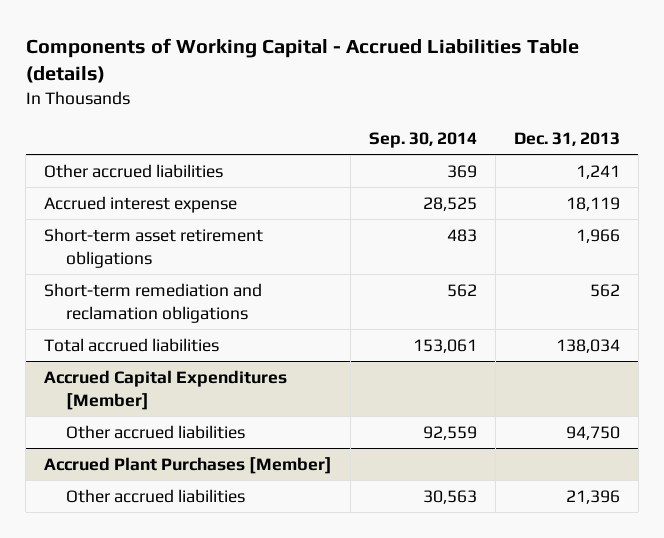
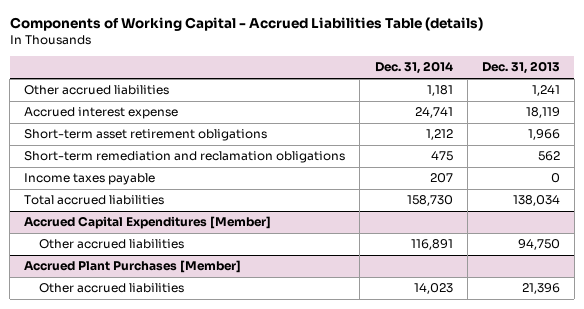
[368,131,477,148] Sep. 30, 2014 -> none
none -> [374,61,453,75] Dec. 31, 2014
none -> [24,173,156,186] Income taxes payable

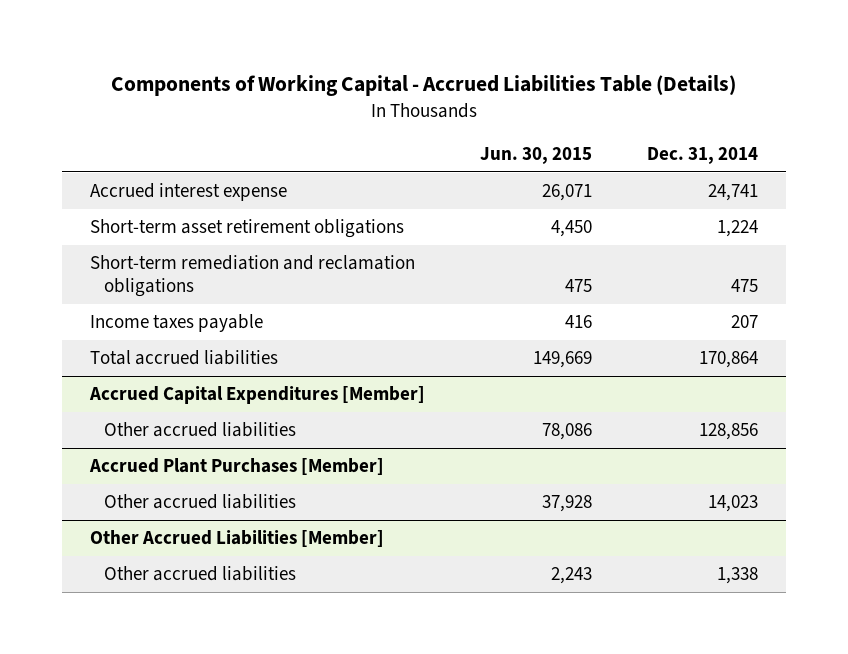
[9,17,483,32] Components of Working Capital - Accrued Liabilities Table (details) -> [110,75,736,97] Components of Working Capital - Accrued Liabilities Table (Details)
[481,61,560,75] Dec. 31, 2013 -> none
none -> [479,146,592,164] Jun. 30, 2015
[24,85,170,96] Other accrued liabilities -> none
[425,129,453,141] 1,212 -> [716,220,758,238] 1,224
[406,195,453,207] 158,730 -> [698,351,758,369] 170,864
[410,239,453,251] 116,891 -> [698,423,758,441] 128,856
none -> [89,530,384,548] Other Accrued Liabilities [Member]
none -> [103,566,296,582] Other accrued liabilities

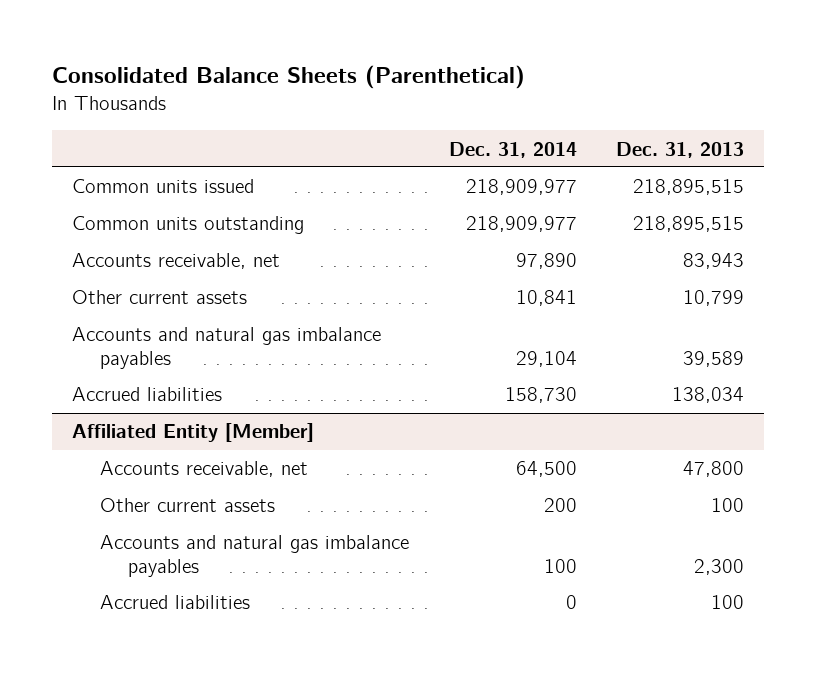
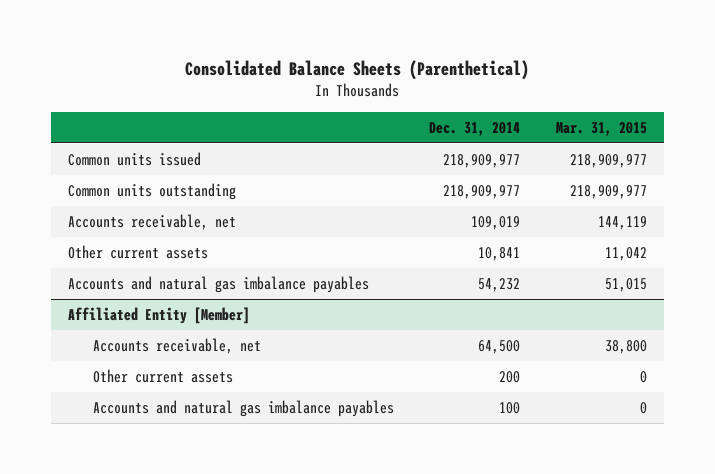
[616,141,745,158] Dec. 31, 2013 -> none
none -> [555,121,647,136] Mar. 31, 2015
[515,253,577,270] 97,890 -> [471,215,521,230] 109,019
[71,387,222,402] Accrued liabilities -> none
[515,350,577,367] 29,104 -> [478,277,521,292] 54,232
[99,595,250,610] Accrued liabilities -> none

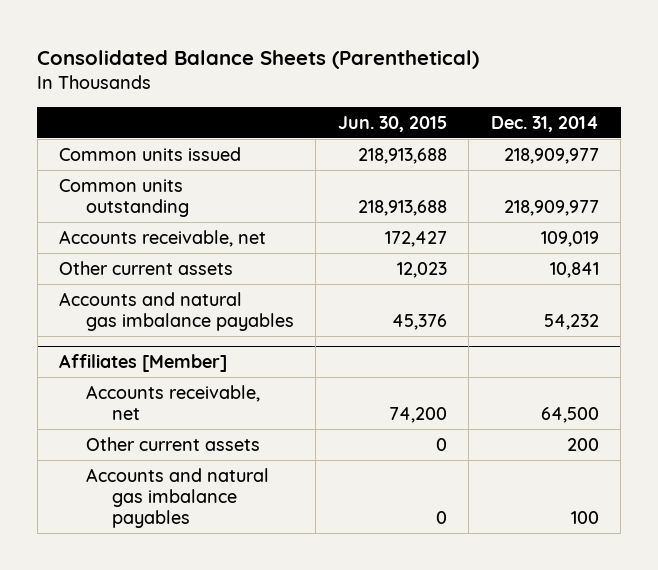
[555,121,647,136] Mar. 31, 2015 -> none
none -> [337,115,447,132] Jun. 30, 2015
[68,306,251,324] Affiliated Entity [Member] -> [59,354,228,373] Affiliates [Member]

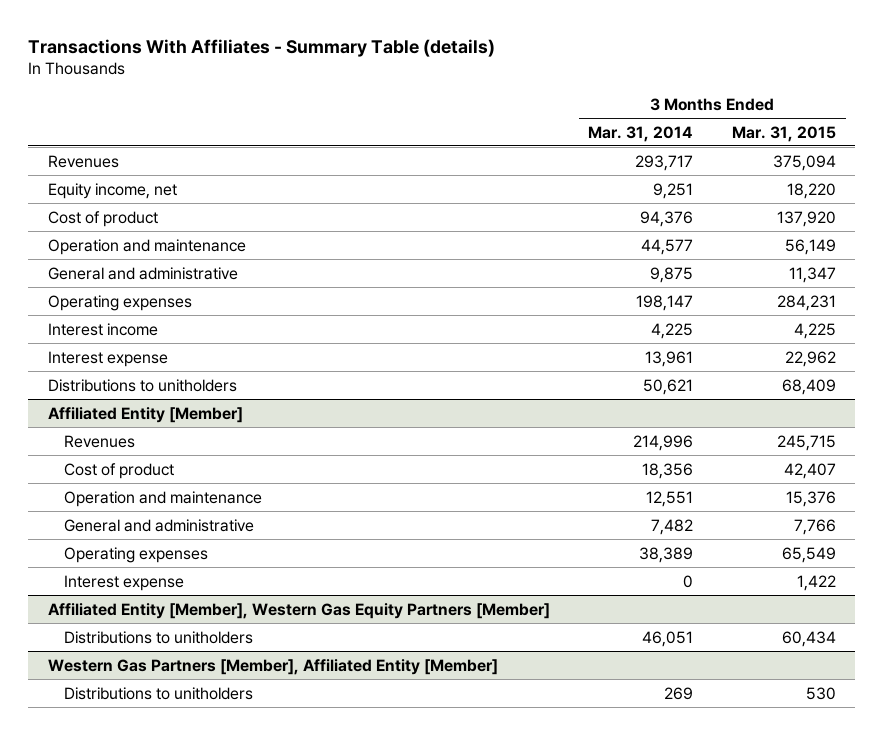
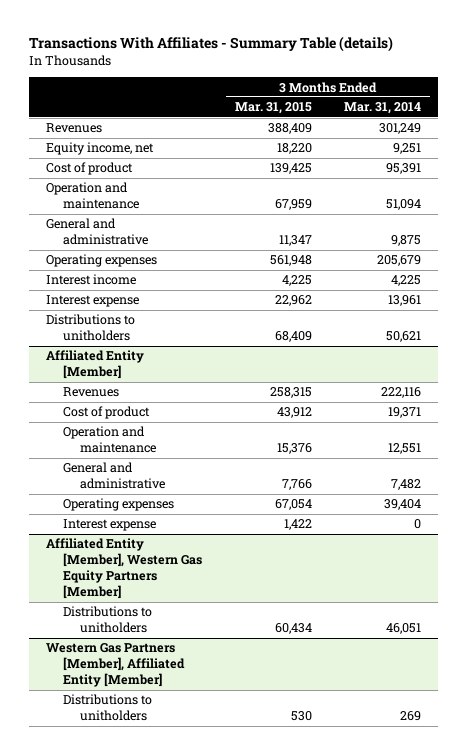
[635,154,694,171] 293,717 -> [379,123,422,135] 301,249
[772,154,836,171] 375,094 -> [267,123,312,135] 388,409
[640,210,694,227] 94,376 -> [386,163,422,175] 95,391
[776,210,836,227] 137,920 -> [269,163,312,175] 139,425
[641,238,694,255] 44,577 -> [386,199,422,211] 51,094
[784,238,836,255] 56,149 -> [274,199,312,211] 67,959
[636,294,694,311] 198,147 -> [377,255,422,267] 205,679
[776,294,836,311] 284,231 -> [269,255,312,267] 561,948
[633,434,694,451] 214,996 -> [381,387,422,399] 222,116
[776,434,836,451] 245,715 -> [269,387,312,399] 258,315
[642,462,694,479] 18,356 -> [388,407,422,419] 19,371
[783,462,836,479] 42,407 -> [276,407,312,419] 43,912
[639,546,694,563] 38,389 -> [384,499,422,511] 39,404
[781,546,836,563] 65,549 -> [274,499,312,511] 67,054

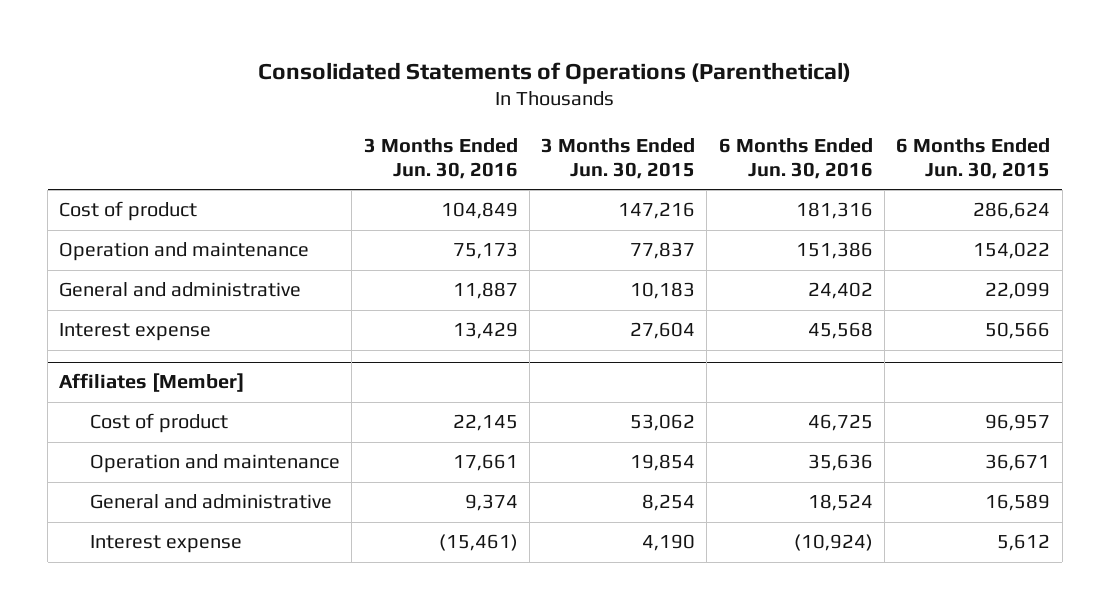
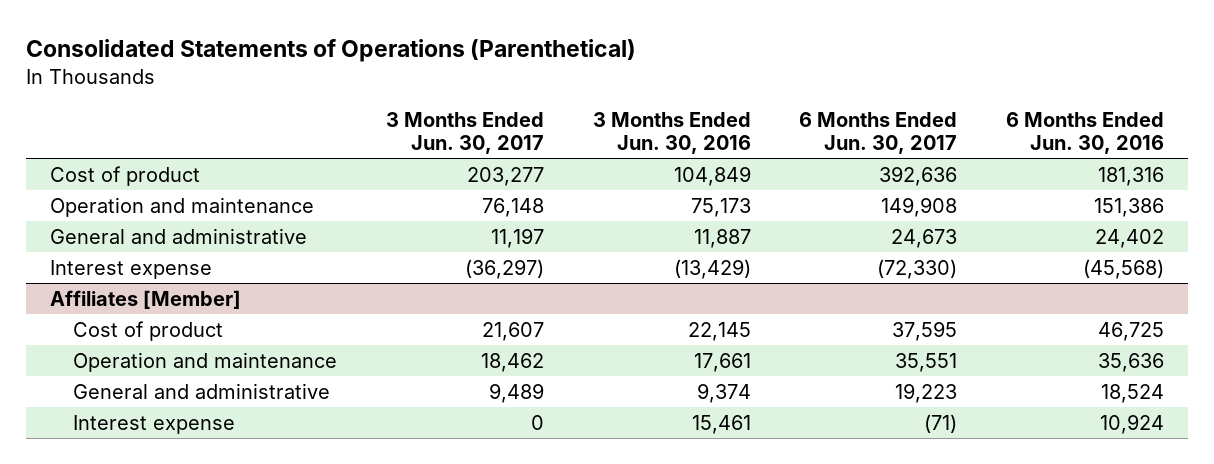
[541,137,696,179] 3 Months Ended Jun. 30, 2015 -> none
[896,137,1051,179] 6 Months Ended Jun. 30, 2015 -> none
none -> [386,112,545,155] 3 Months Ended Jun. 30, 2017
none -> [799,112,958,155] 6 Months Ended Jun. 30, 2017
[452,322,518,340] 13,429 -> [673,258,751,279] (13,429)
[807,322,873,340] 45,568 -> [1083,258,1165,279] (45,568)
[438,534,518,552] (15,461) -> [691,414,751,434] 15,461
[793,534,873,552] (10,924) -> [1100,413,1165,434] 10,924

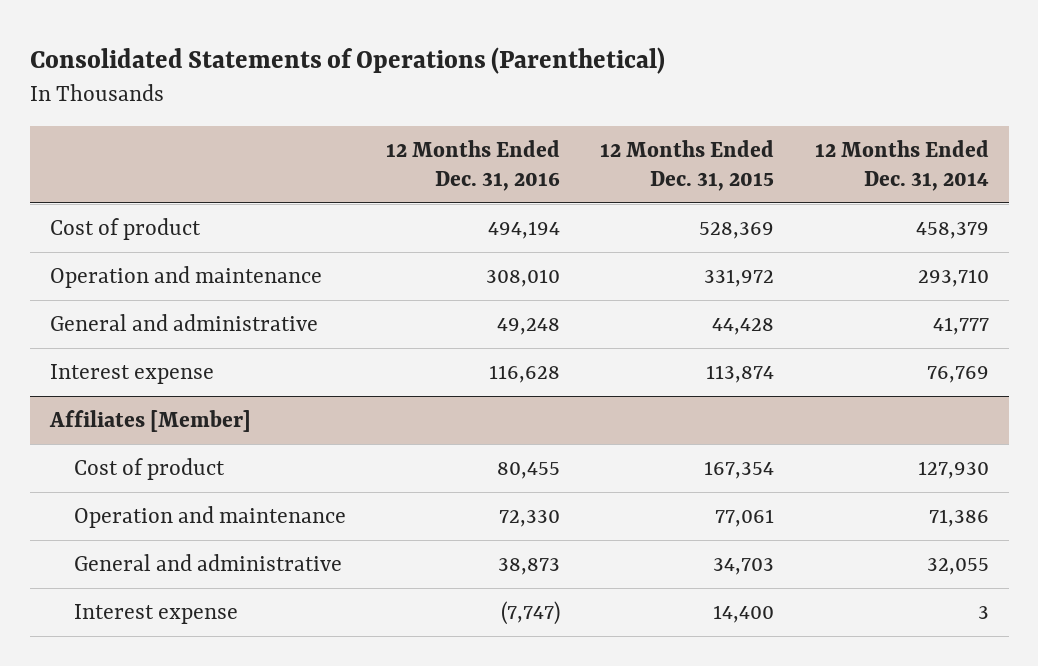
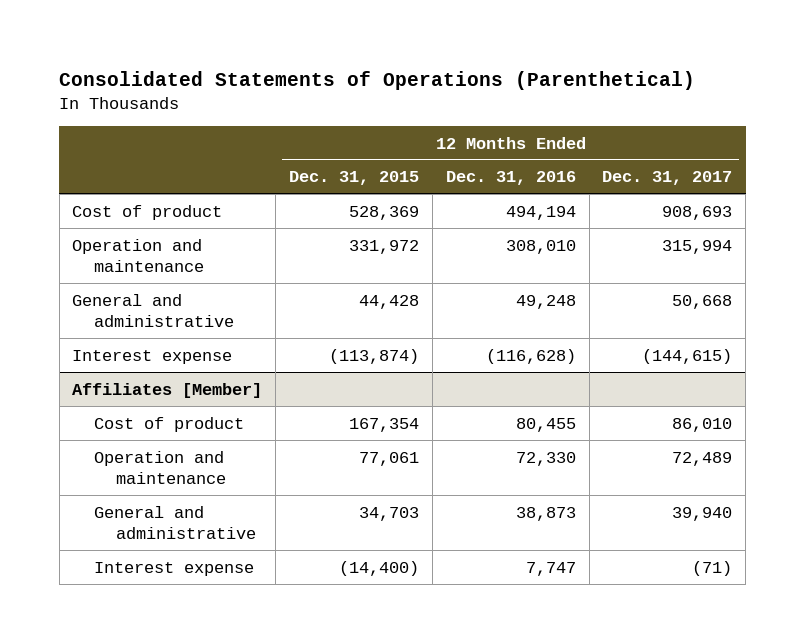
[814,139,989,191] 12 Months Ended Dec. 31, 2014 -> none
none -> [602,171,733,186] Dec. 31, 2017
[489,365,561,384] 116,628 -> [485,348,576,364] (116,628)
[706,365,775,384] 113,874 -> [329,348,420,364] (113,874)
[501,601,561,626] (7,747) -> [525,561,576,576] 7,747
[713,605,775,624] 14,400 -> [339,560,420,576] (14,400)

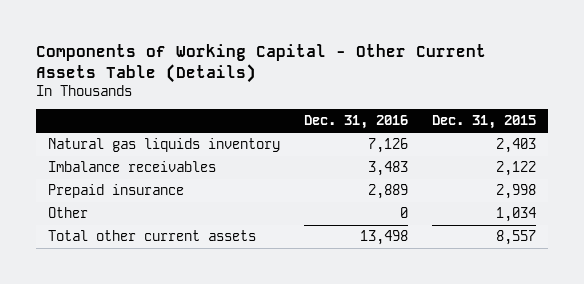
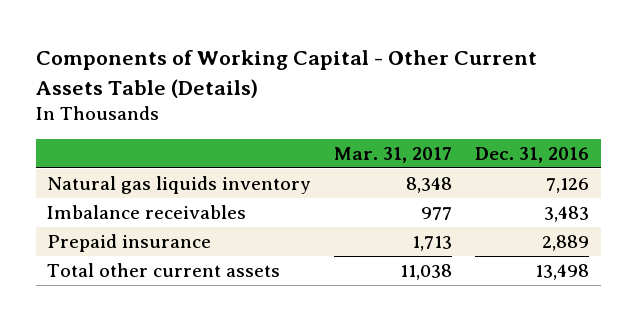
[431,115,536,130] Dec. 31, 2015 -> none
none -> [334,146,453,163] Mar. 31, 2017
[48,207,89,219] Other -> none

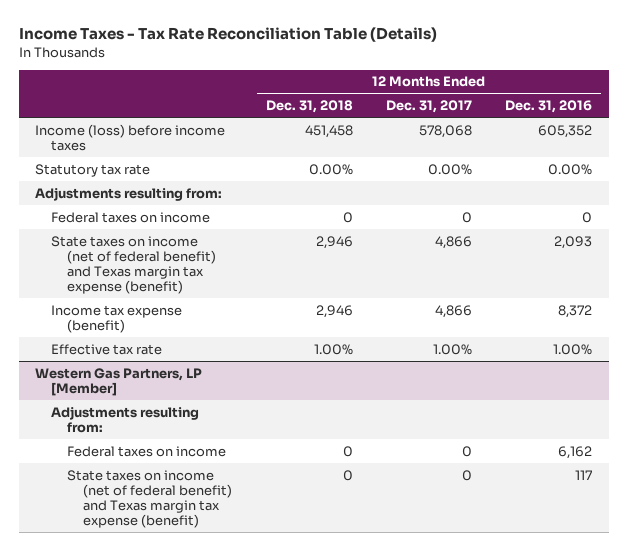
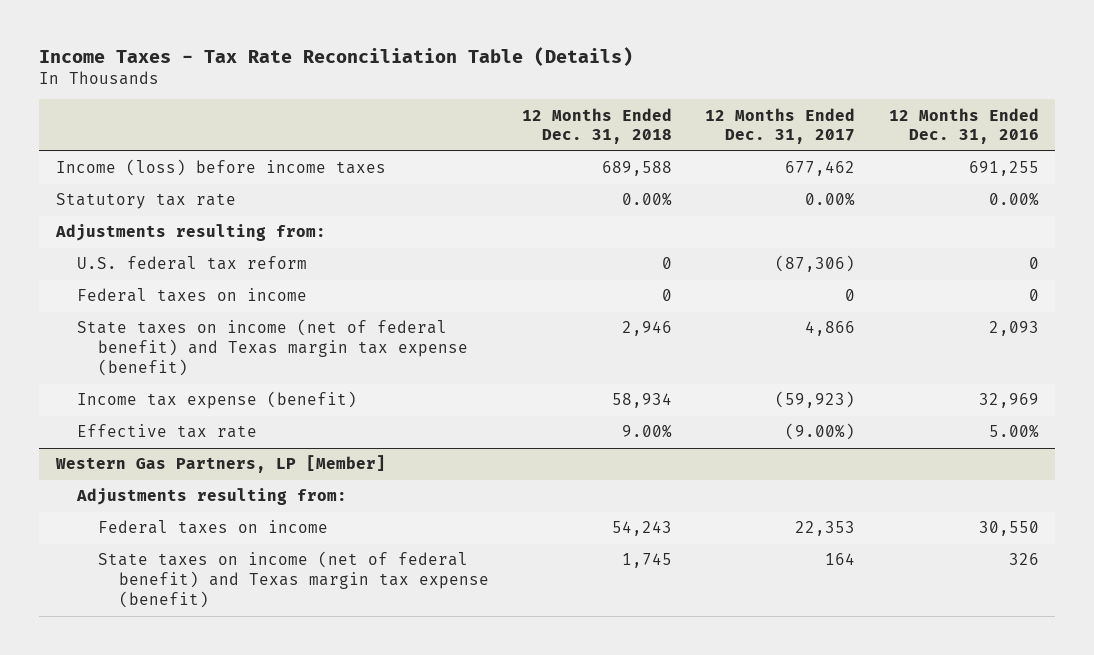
[304,124,353,138] 451,458 -> [602,161,673,177] 689,588
[419,124,473,138] 578,068 -> [785,161,856,177] 677,462
[538,124,593,138] 605,352 -> [968,161,1039,177] 691,255
none -> [76,256,307,271] U.S. federal tax reform
[315,304,353,318] 2,946 -> [612,393,673,409] 58,934
[435,304,473,318] 4,866 -> [775,391,856,409] (59,923)
[558,304,593,318] 8,372 -> [978,393,1039,409] 32,969
[313,343,353,355] 1.00% -> [622,424,673,439] 9.00%
[433,343,473,355] 1.00% -> [785,423,856,441] (9.00%)
[553,343,593,355] 1.00% -> [988,424,1039,439] 5.00%
[342,445,353,457] 0 -> [612,521,673,537] 54,243
[462,445,473,457] 0 -> [795,521,856,537] 22,353
[558,445,593,459] 6,162 -> [978,521,1039,537] 30,550
[342,469,353,481] 0 -> [622,553,673,569] 1,745
[462,469,473,481] 0 -> [825,553,856,566] 164
[575,469,593,480] 117 -> [1008,553,1039,566] 326

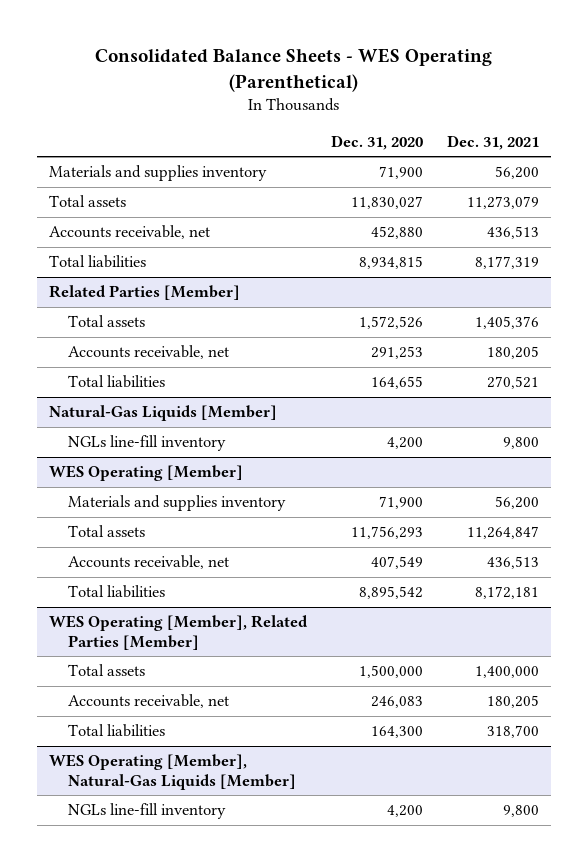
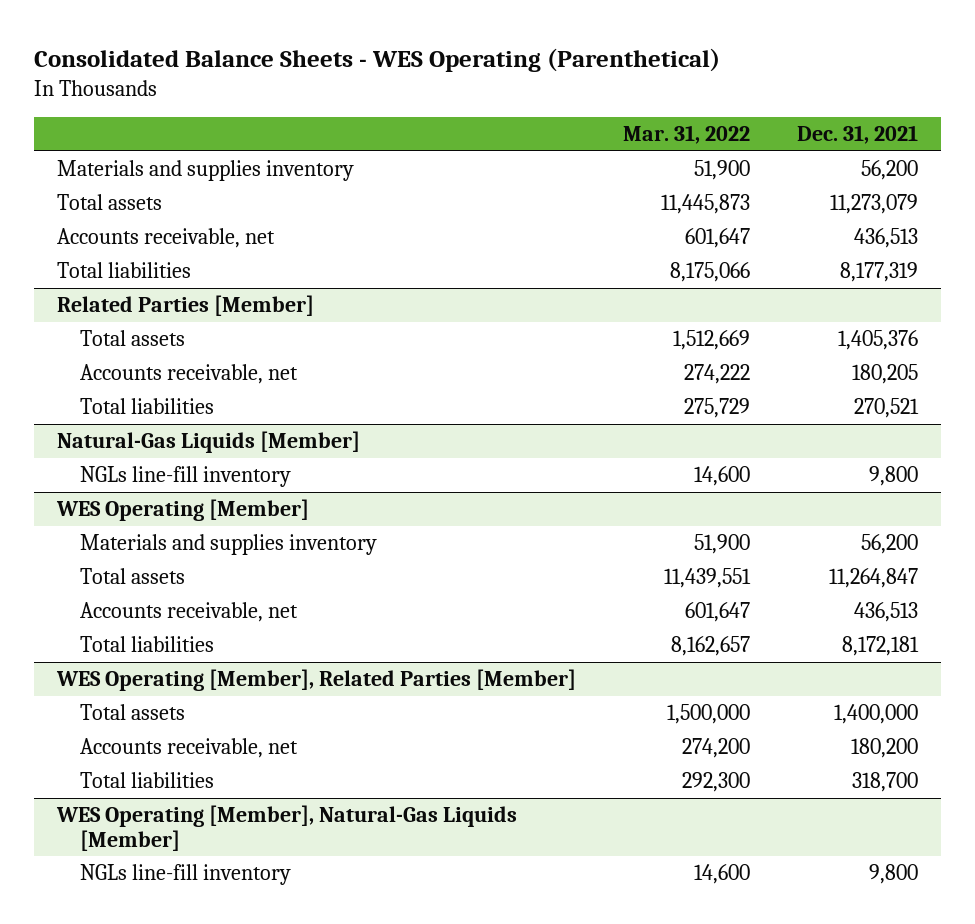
[330,134,423,150] Dec. 31, 2020 -> none
none -> [623,124,751,144] Mar. 31, 2022
[486,695,539,709] 180,205 -> [851,738,919,759] 180,200

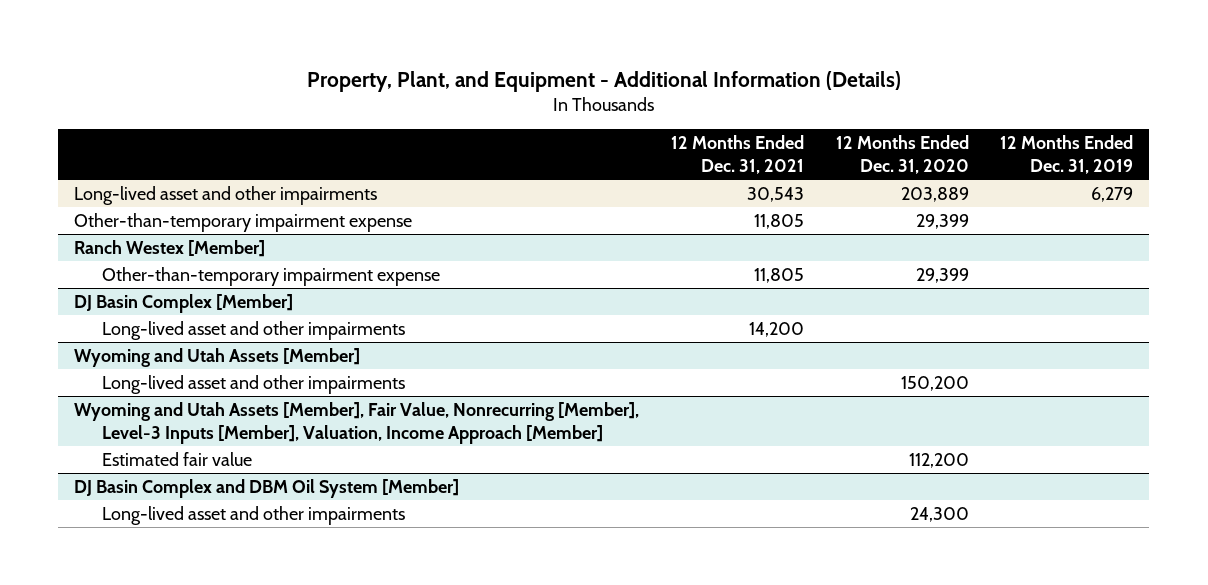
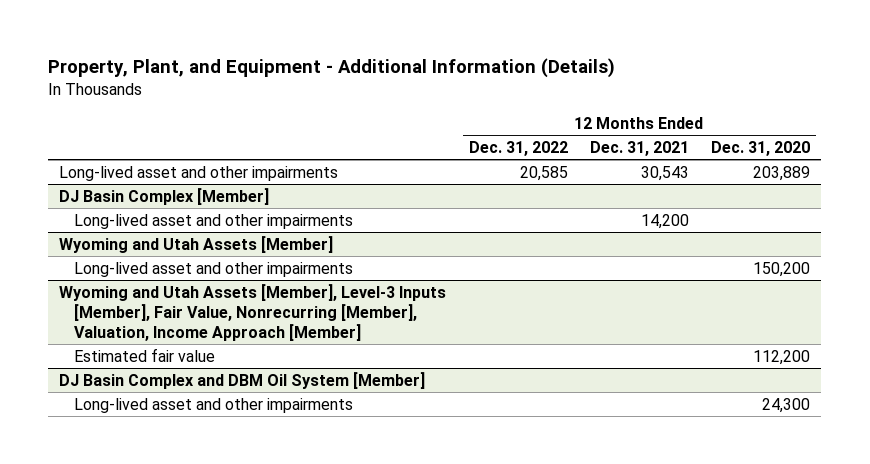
[1000,135,1134,174] 12 Months Ended Dec. 31, 2019 -> none
none -> [468,141,568,157] Dec. 31, 2022
[74,213,413,233] Other-than-temporary impairment expense -> none
[74,240,266,258] Ranch Westex [Member] -> none
[102,267,441,287] Other-than-temporary impairment expense -> none
[74,402,640,444] Wyoming and Utah Assets [Member], Fair Value, Nonrecurring [Member], Level-3 Inputs [Member], Valuation, Income Approach [Member] -> [59,283,447,342] Wyoming and Utah Assets [Member], Level-3 Inputs [Member], Fair Value, Nonrecurring [Member], Valuation, Income Approach [Member]

